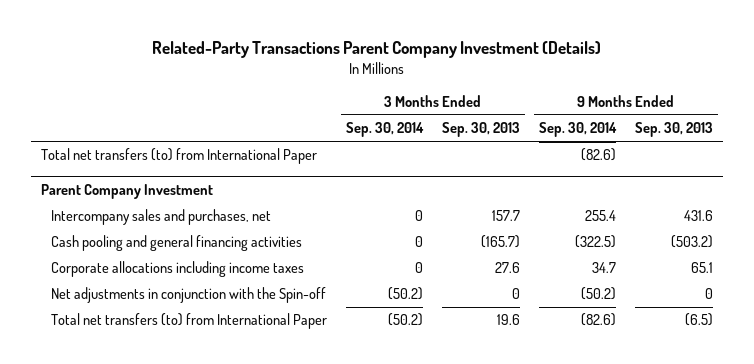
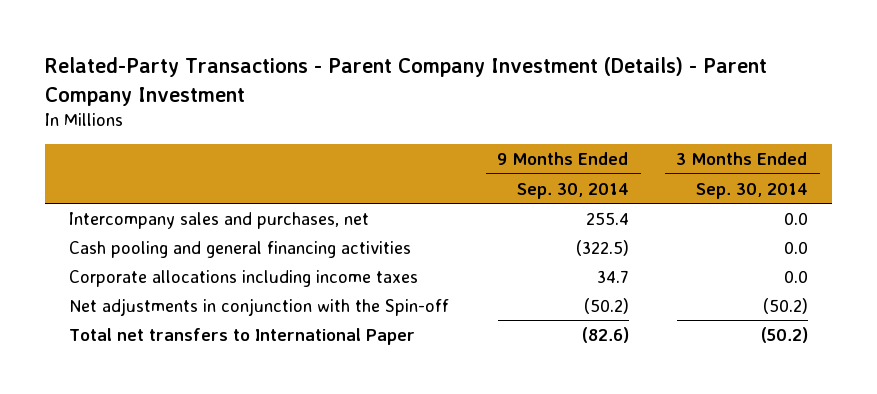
[151,41,601,59] Related-Party Transactions Parent Company Investment (Details) -> [45,57,768,106] Related-Party Transactions - Parent Company Investment (Details) - Parent Company Investment
[442,122,521,138] Sep. 30, 2013 -> none
[635,122,714,138] Sep. 30, 2013 -> none
[40,148,317,165] Total net transfers (to) from International Paper -> none
[40,184,213,200] Parent Company Investment -> none
[415,210,424,222] 0 -> [783,211,808,225] 0.0
[415,236,424,248] 0 -> [783,240,808,254] 0.0
[415,262,424,274] 0 -> [783,269,808,283] 0.0
[51,313,328,330] Total net transfers (to) from International Paper -> [69,327,416,345] Total net transfers to International Paper

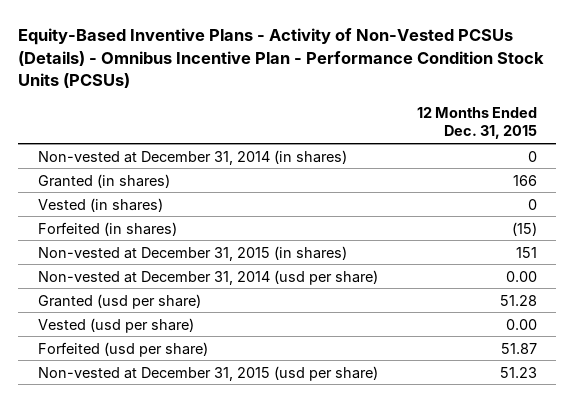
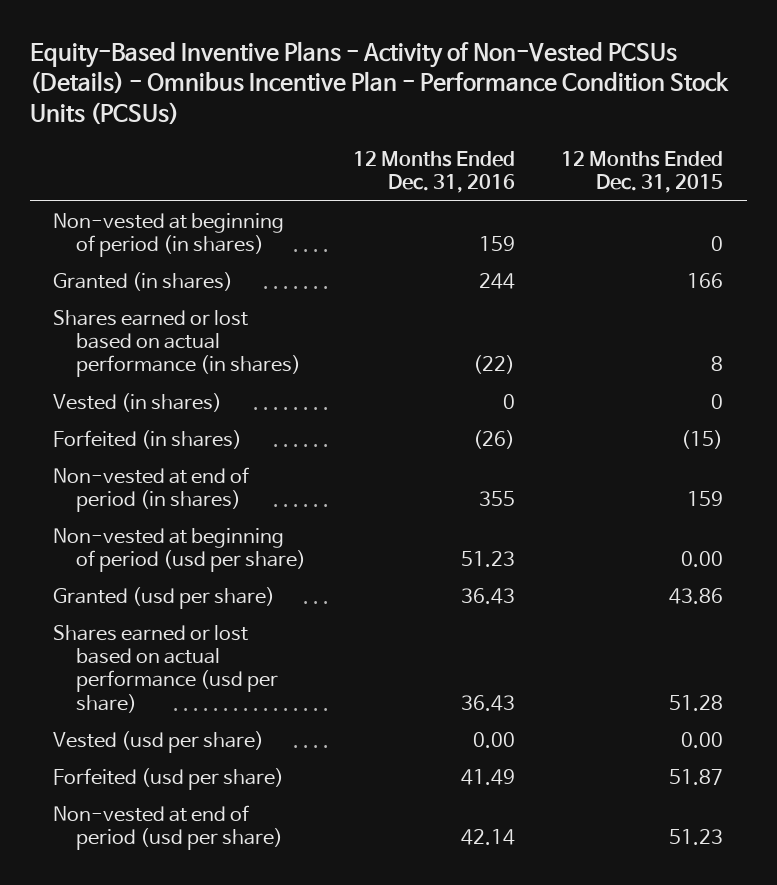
none -> [352,150,515,194] 12 Months Ended Dec. 31, 2016
[37,149,347,165] Non-vested at December 31, 2014 (in shares) -> [53,212,285,257] Non-vested at beginning of period (in shares)
none -> [53,309,302,378] Shares earned or lost based on actual performance (in shares)
[37,245,347,261] Non-vested at December 31, 2015 (in shares) -> [53,466,250,512] Non-vested at end of period (in shares)
[515,246,537,258] 151 -> [687,490,724,506] 159
[37,269,378,285] Non-vested at December 31, 2014 (usd per share) -> [53,527,307,572] Non-vested at beginning of period (usd per share)
[499,294,537,306] 51.28 -> [669,587,724,604] 43.86
none -> [53,624,279,713] Shares earned or lost based on actual performance (usd per share)
[37,365,378,381] Non-vested at December 31, 2015 (usd per share) -> [53,804,284,850] Non-vested at end of period (usd per share)

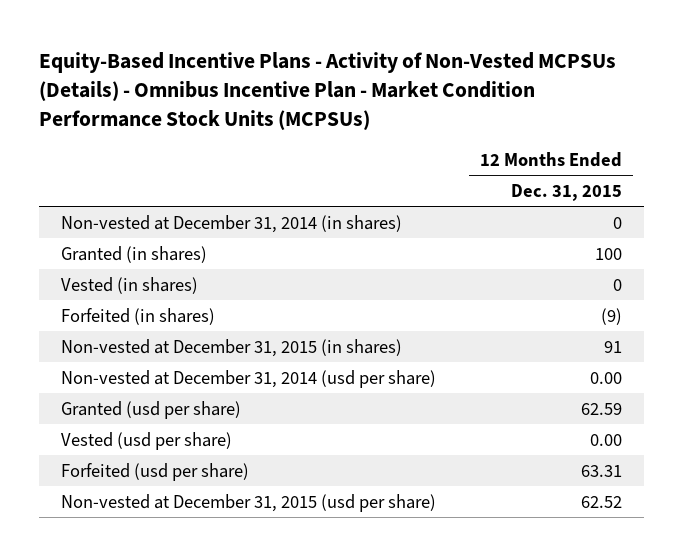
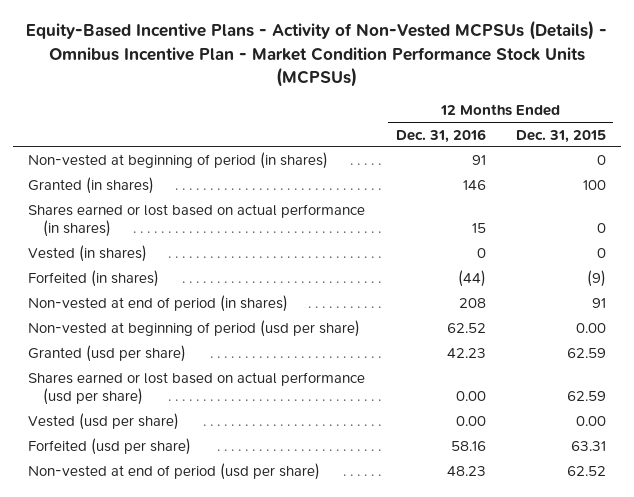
none -> [395,128,486,143] Dec. 31, 2016
[61,214,403,233] Non-vested at December 31, 2014 (in shares) -> [28,152,329,170] Non-vested at beginning of period (in shares)
none -> [28,204,366,238] Shares earned or lost based on actual performance (in shares)
[61,338,403,357] Non-vested at December 31, 2015 (in shares) -> [28,295,289,313] Non-vested at end of period (in shares)
[61,369,437,388] Non-vested at December 31, 2014 (usd per share) -> [28,320,361,338] Non-vested at beginning of period (usd per share)
none -> [28,372,366,406] Shares earned or lost based on actual performance (usd per share)
[61,493,437,512] Non-vested at December 31, 2015 (usd per share) -> [28,463,321,481] Non-vested at end of period (usd per share)

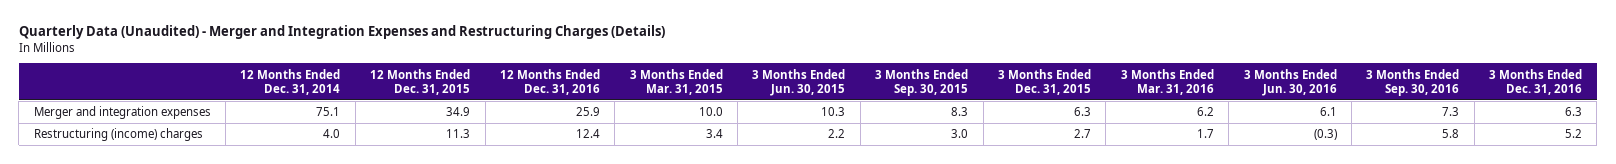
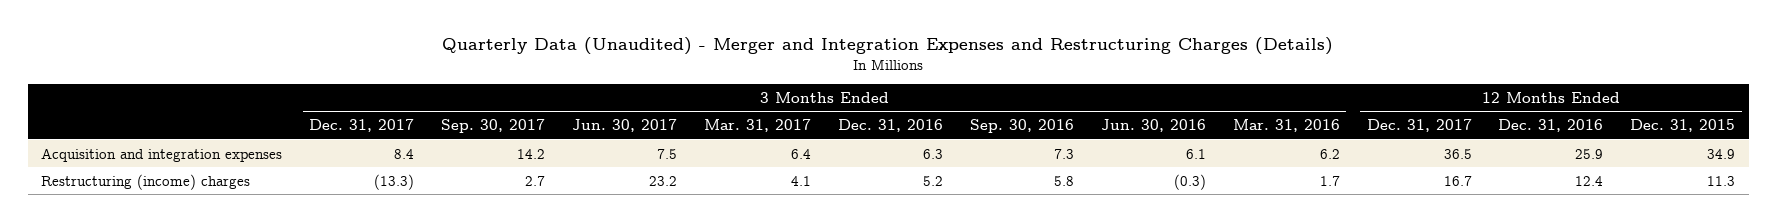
[240,68,341,95] 12 Months Ended Dec. 31, 2014 -> none
[629,68,723,95] 3 Months Ended Mar. 31, 2015 -> none
[752,68,846,96] 3 Months Ended Jun. 30, 2015 -> none
[875,68,969,96] 3 Months Ended Sep. 30, 2015 -> none
[997,68,1091,95] 3 Months Ended Dec. 31, 2015 -> none
none -> [309,119,415,133] Dec. 31, 2017
none -> [441,119,546,134] Sep. 30, 2017
none -> [572,119,678,133] Jun. 30, 2017
none -> [704,119,812,133] Mar. 31, 2017
none -> [1366,119,1472,133] Dec. 31, 2017
[33,106,211,120] Merger and integration expenses -> [41,147,283,162] Acquisition and integration expenses

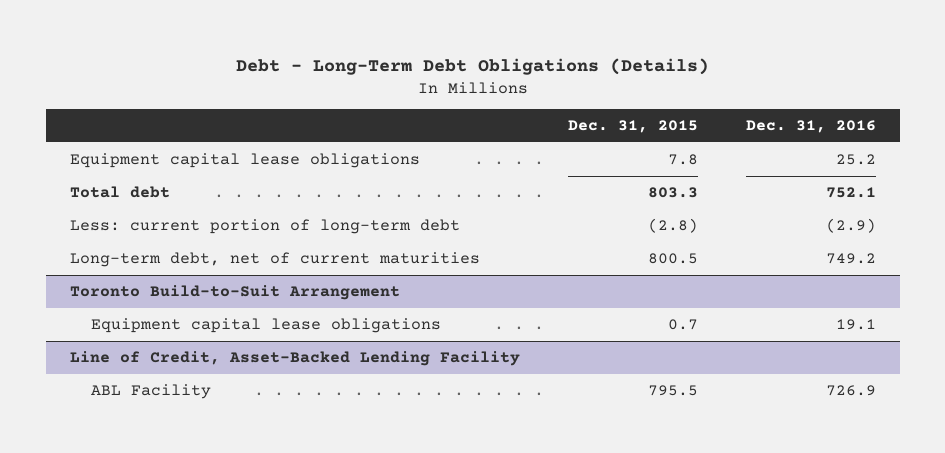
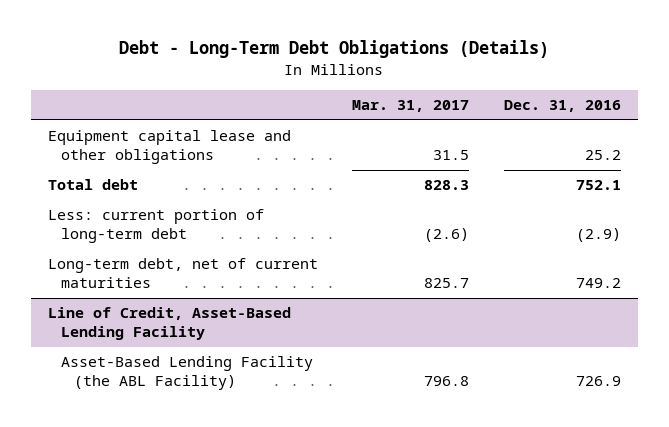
[567,120,698,134] Dec. 31, 2015 -> none
none -> [352,99,470,112] Mar. 31, 2017
[69,153,420,169] Equipment capital lease obligations -> [48,130,292,164] Equipment capital lease and other obligations
[69,285,400,301] Toronto Build-to-Suit Arrangement -> none
[91,318,442,334] Equipment capital lease obligations -> none
[69,351,520,367] Line of Credit, Asset-Backed Lending Facility -> [48,307,292,340] Line of Credit, Asset-Based Lending Facility
[91,384,212,400] ABL Facility -> [61,356,314,390] Asset-Based Lending Facility (the ABL Facility)

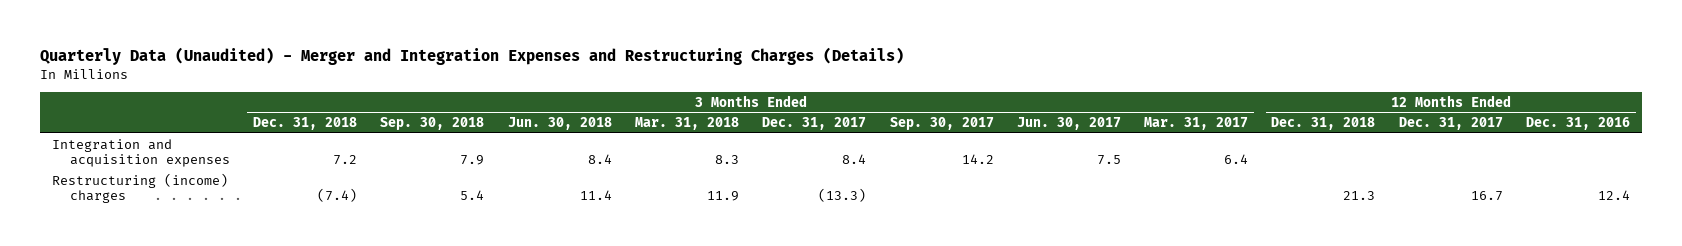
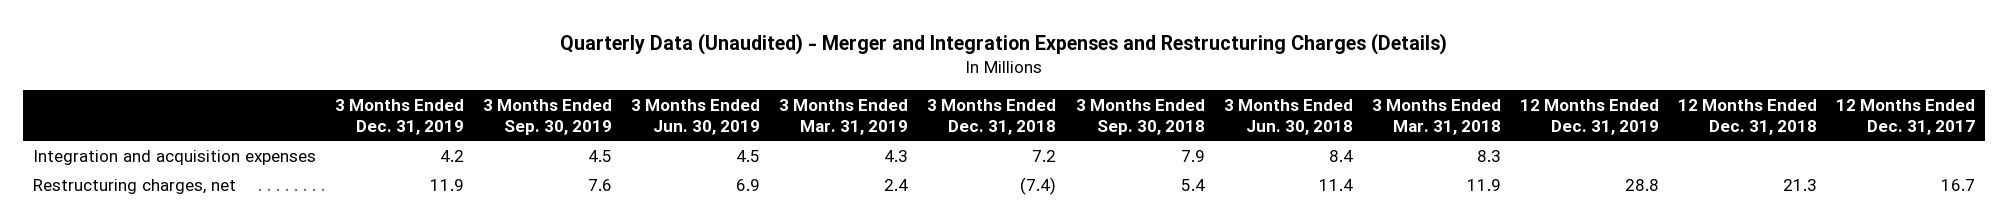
[762,117,867,131] Dec. 31, 2017 -> none
[889,117,994,131] Sep. 30, 2017 -> none
[1016,117,1121,131] Jun. 30, 2017 -> none
[1144,117,1249,131] Mar. 31, 2017 -> none
[1526,117,1631,131] Dec. 31, 2016 -> none
none -> [334,98,464,135] 3 Months Ended Dec. 31, 2019
none -> [482,98,612,135] 3 Months Ended Sep. 30, 2019
none -> [631,98,761,135] 3 Months Ended Jun. 30, 2019
none -> [779,98,909,135] 3 Months Ended Mar. 31, 2019
none -> [1519,98,1659,135] 12 Months Ended Dec. 31, 2019
[52,172,229,204] Restructuring (income) charges -> [32,178,236,194] Restructuring charges, net

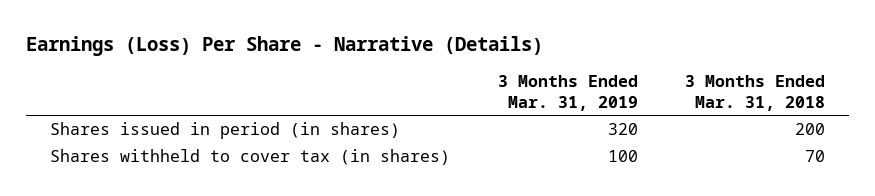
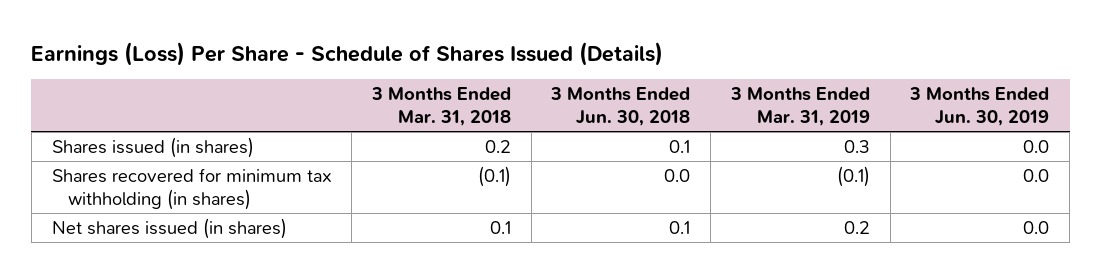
[26,36,544,57] Earnings (Loss) Per Share - Narrative (Details) -> [31,41,664,66] Earnings (Loss) Per Share - Schedule of Shares Issued (Details)
none -> [550,86,691,127] 3 Months Ended Jun. 30, 2018
none -> [909,86,1050,127] 3 Months Ended Jun. 30, 2019
[49,122,400,140] Shares issued in period (in shares) -> [51,136,254,158] Shares issued (in shares)
[607,123,638,136] 320 -> [843,139,870,153] 0.3
[795,123,826,136] 200 -> [485,139,512,153] 0.2
[49,149,450,166] Shares withheld to cover tax (in shares) -> [51,167,332,210] Shares recovered for minimum tax withholding (in shares)
[607,150,638,163] 100 -> [836,165,870,187] (0.1)
[805,150,826,163] 70 -> [478,165,512,187] (0.1)
none -> [51,217,287,239] Net shares issued (in shares)

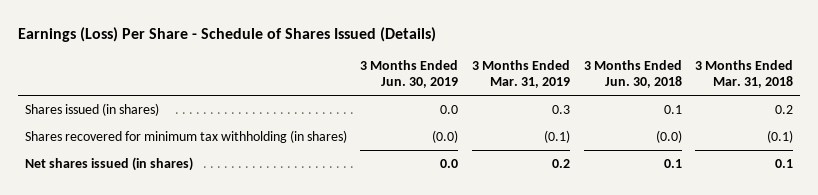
[664,168,691,182] 0.0 -> [655,129,682,143] (0.0)
[1023,168,1050,182] 0.0 -> [432,129,459,143] (0.0)

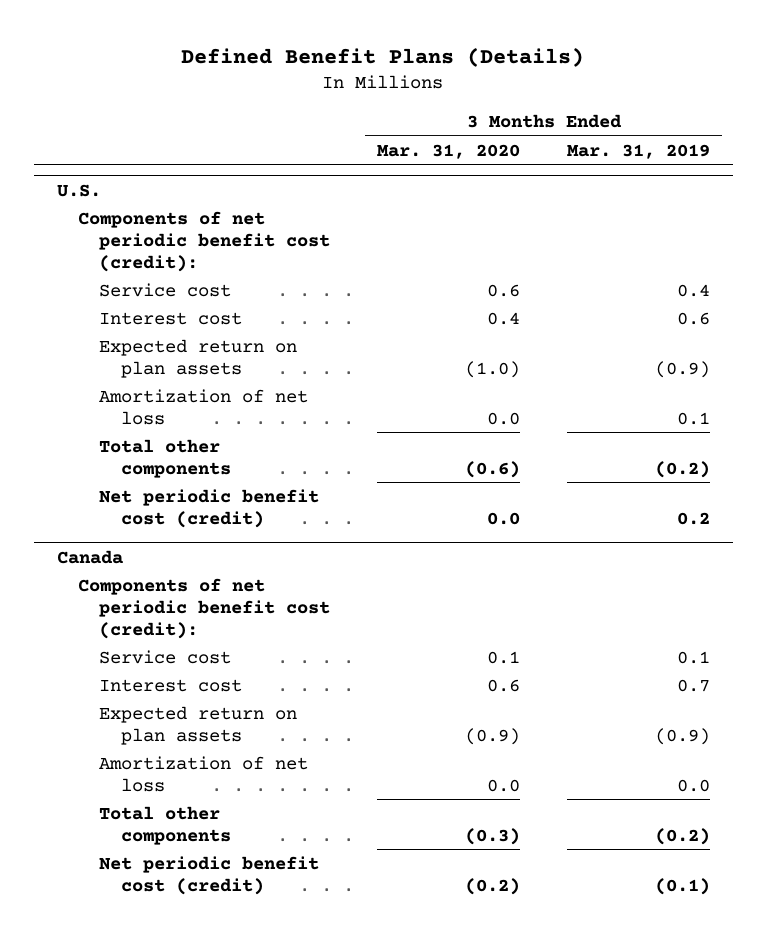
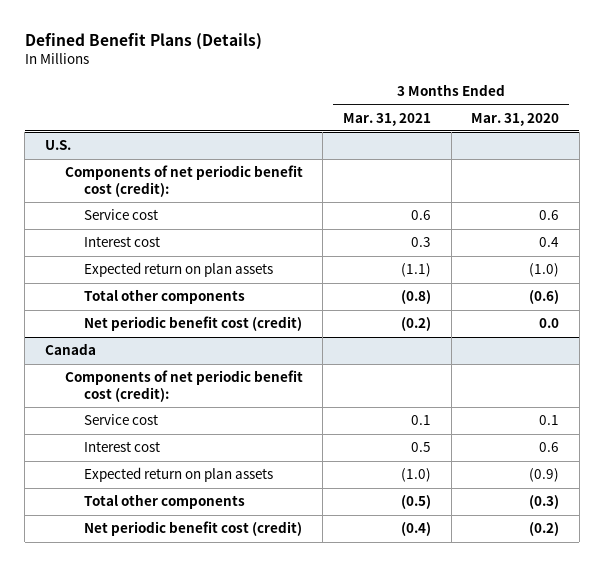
[566,143,710,159] Mar. 31, 2019 -> none
none -> [342,112,431,126] Mar. 31, 2021
[99,388,309,425] Amortization of net loss -> none
[99,755,309,792] Amortization of net loss -> none

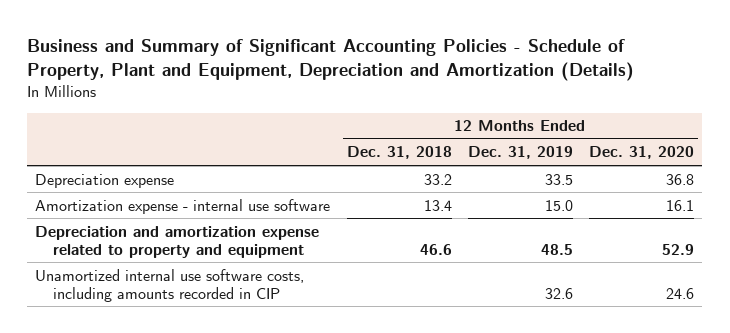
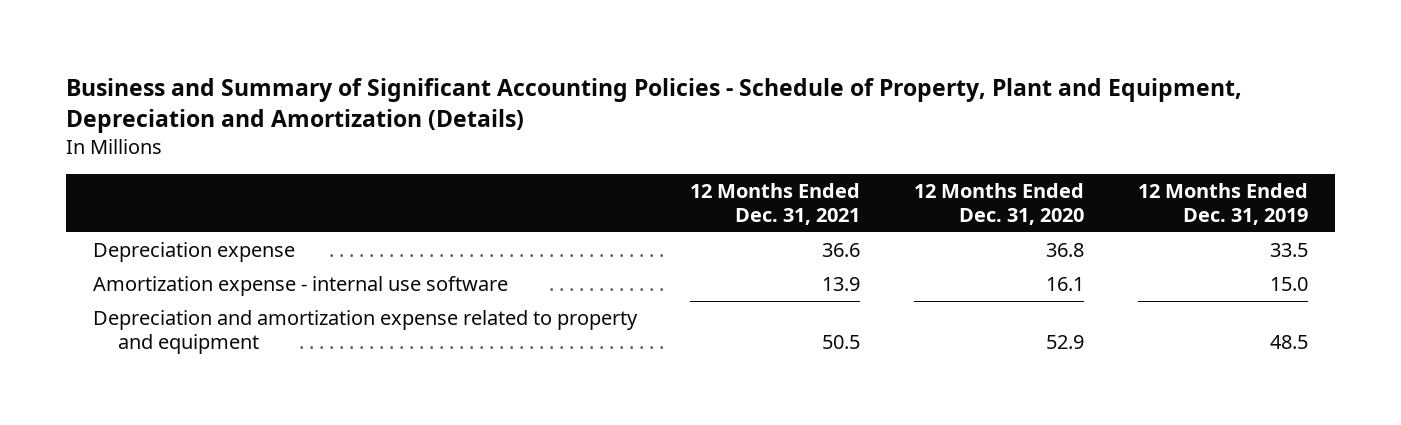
[346,146,452,160] Dec. 31, 2018 -> none
none -> [690,182,861,226] 12 Months Ended Dec. 31, 2021
[35,268,305,302] Unamortized internal use software costs, including amounts recorded in CIP -> none

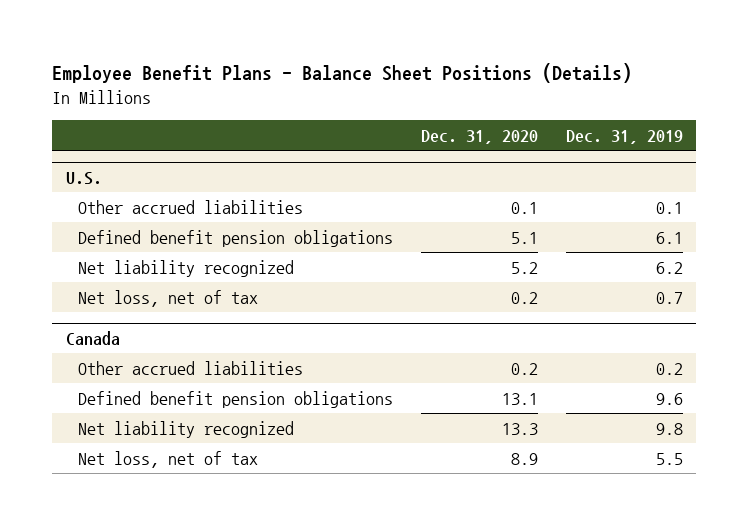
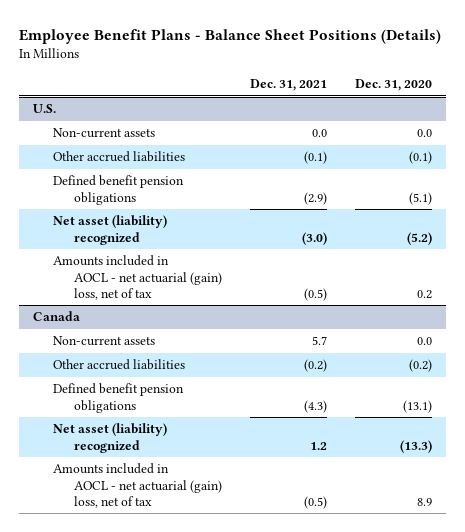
[565,129,683,144] Dec. 31, 2019 -> none
none -> [250,79,328,92] Dec. 31, 2021
none -> [53,128,156,139] Non-current assets
[511,201,539,214] 0.1 -> [409,151,433,165] (0.1)
[511,231,539,244] 5.1 -> [409,191,433,205] (5.1)
[78,259,295,277] Net liability recognized -> [53,215,168,245] Net asset (liability) recognized
[511,261,539,274] 5.2 -> [407,231,433,245] (5.2)
[78,289,259,307] Net loss, net of tax -> [53,255,223,300] Amounts included in AOCL - net actuarial (gain) loss, net of tax
none -> [53,336,156,347] Non-current assets
[511,362,539,375] 0.2 -> [409,359,433,373] (0.2)
[502,392,539,405] 13.1 -> [403,399,433,413] (13.1)
[78,420,295,438] Net liability recognized -> [53,423,168,453] Net asset (liability) recognized
[502,422,539,435] 13.3 -> [400,439,433,453] (13.3)
[78,450,259,468] Net loss, net of tax -> [53,463,223,508] Amounts included in AOCL - net actuarial (gain) loss, net of tax

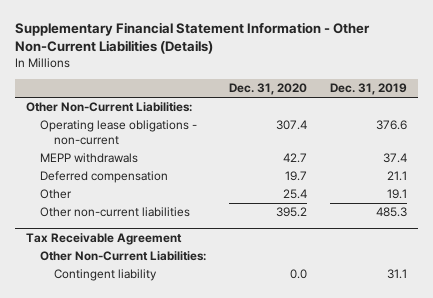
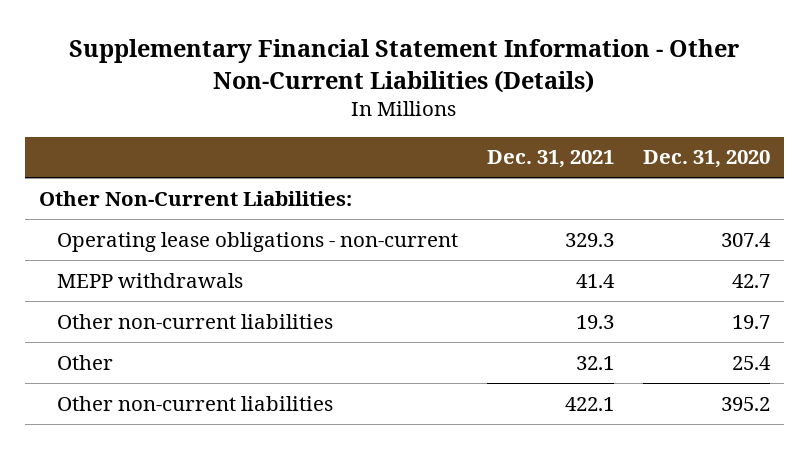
[330,83,408,96] Dec. 31, 2019 -> none
none -> [486,150,614,169] Dec. 31, 2021
[40,171,169,184] Deferred compensation -> [57,313,334,329] Other non-current liabilities
[26,232,183,245] Tax Receivable Agreement -> none
[40,251,207,262] Other Non-Current Liabilities: -> none
[54,269,158,282] Contingent liability -> none

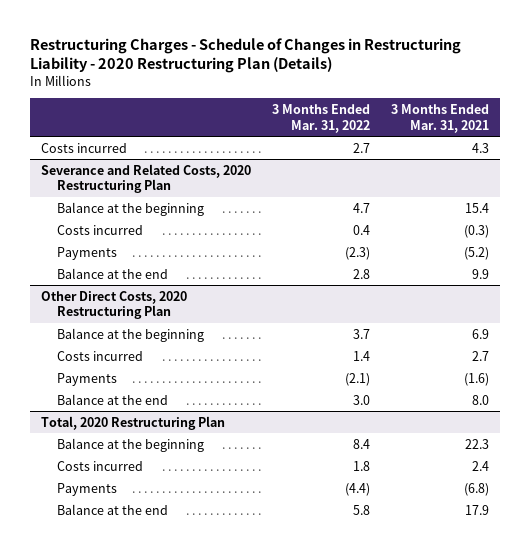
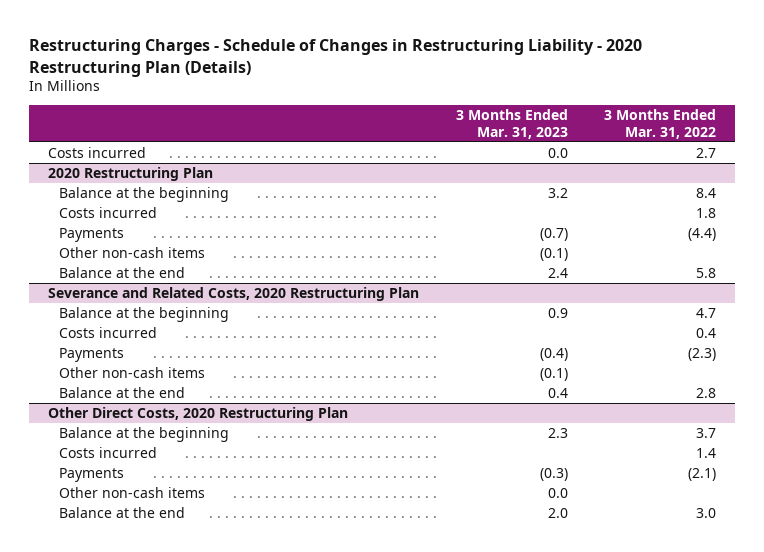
[391,103,490,133] 3 Months Ended Mar. 31, 2021 -> none
none -> [455,109,568,139] 3 Months Ended Mar. 31, 2023
none -> [47,166,213,181] 2020 Restructuring Plan
none -> [59,186,230,202] Balance at the beginning
none -> [59,206,158,218] Costs incurred
none -> [59,227,125,242] Payments
none -> [59,246,206,258] Other non-cash items
none -> [59,266,186,278] Balance at the end
none -> [59,366,206,378] Other non-cash items
none -> [59,486,206,498] Other non-cash items
[40,415,225,430] Total, 2020 Restructuring Plan -> none
[57,437,205,452] Balance at the beginning -> none
[57,460,144,471] Costs incurred -> none
[57,482,118,496] Payments -> none
[57,503,169,515] Balance at the end -> none

